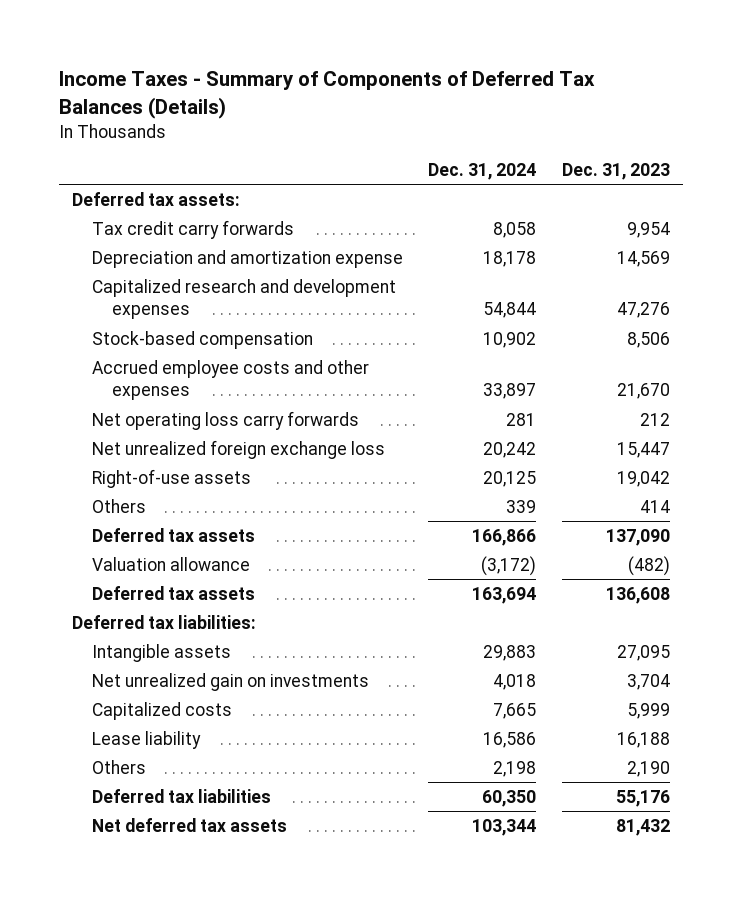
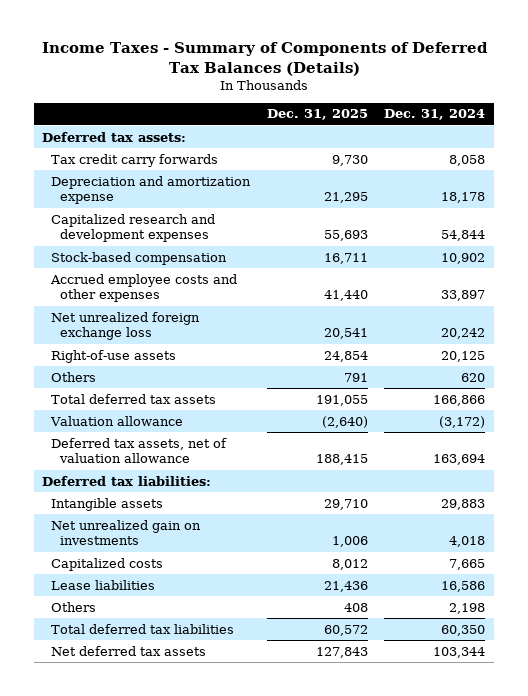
[562,162,671,180] Dec. 31, 2023 -> none
none -> [266,109,368,121] Dec. 31, 2025
[91,410,359,430] Net operating loss carry forwards -> none
[506,499,537,513] 339 -> [461,372,486,382] 620
[91,527,255,542] Deferred tax assets -> [50,393,216,404] Total deferred tax assets
[91,585,255,600] Deferred tax assets -> [50,437,227,464] Deferred tax assets, net of valuation allowance
[91,730,201,749] Lease liability -> [50,579,155,590] Lease liabilities
[91,788,271,803] Deferred tax liabilities -> [50,623,234,634] Total deferred tax liabilities

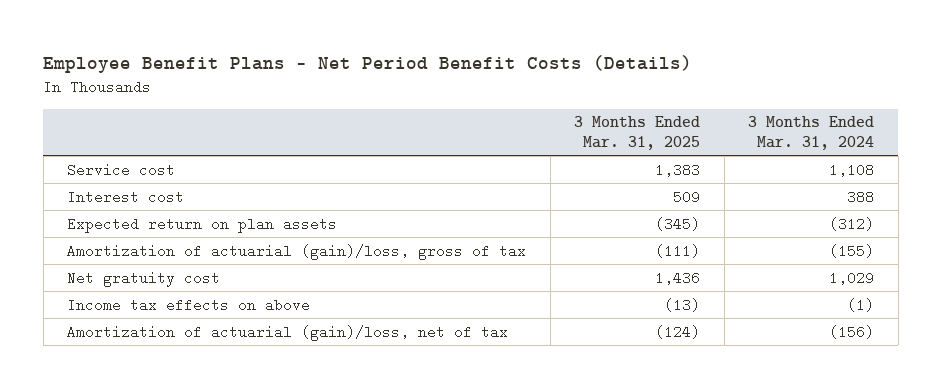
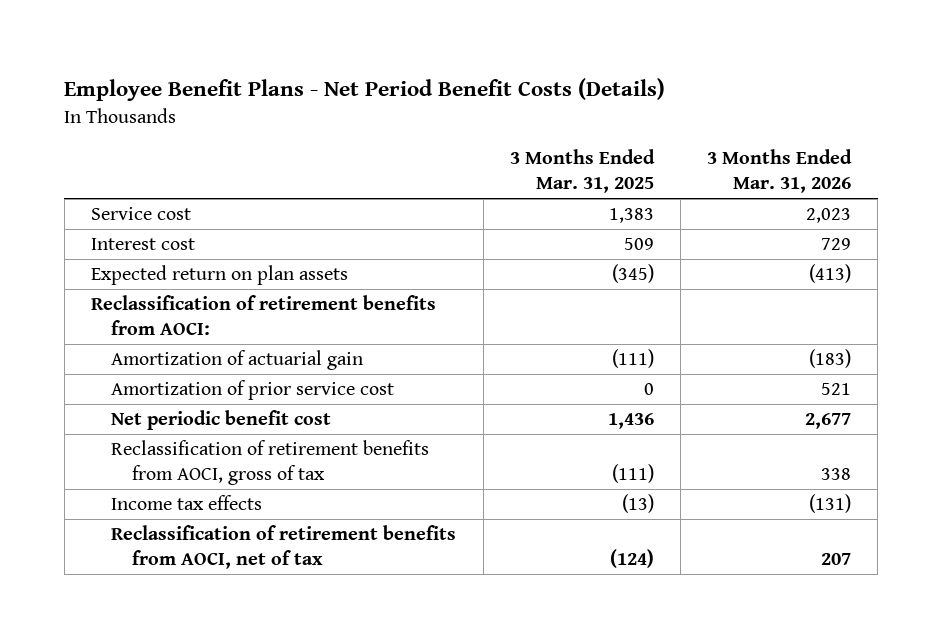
[748,116,875,151] 3 Months Ended Mar. 31, 2024 -> none
none -> [707,149,853,194] 3 Months Ended Mar. 31, 2026
none -> [90,295,436,336] Reclassification of retirement benefits from AOCI:
[67,243,527,260] Amortization of actuarial (gain)/loss, gross of tax -> [111,350,364,371] Amortization of actuarial gain
none -> [111,380,395,401] Amortization of prior service cost
[67,270,221,287] Net gratuity cost -> [111,410,332,431] Net periodic benefit cost
none -> [111,440,430,486] Reclassification of retirement benefits from AOCI, gross of tax
[67,297,311,312] Income tax effects on above -> [111,495,263,511] Income tax effects
[67,324,509,341] Amortization of actuarial (gain)/loss, net of tax -> [111,525,457,570] Reclassification of retirement benefits from AOCI, net of tax

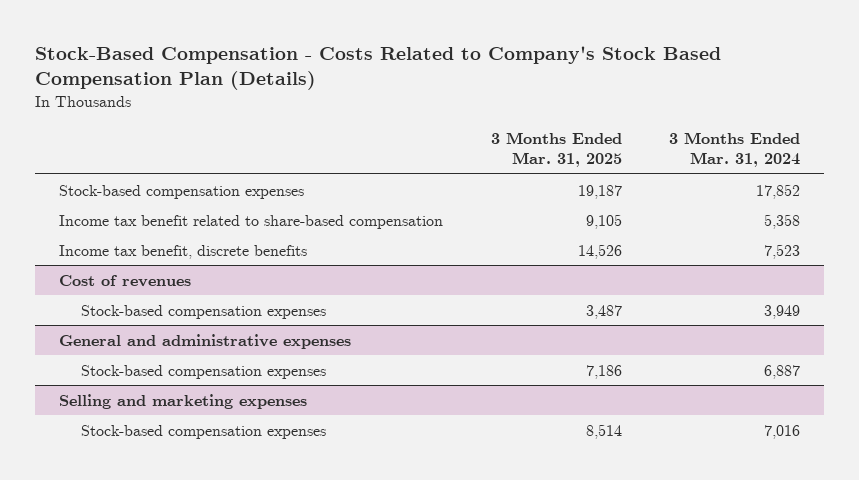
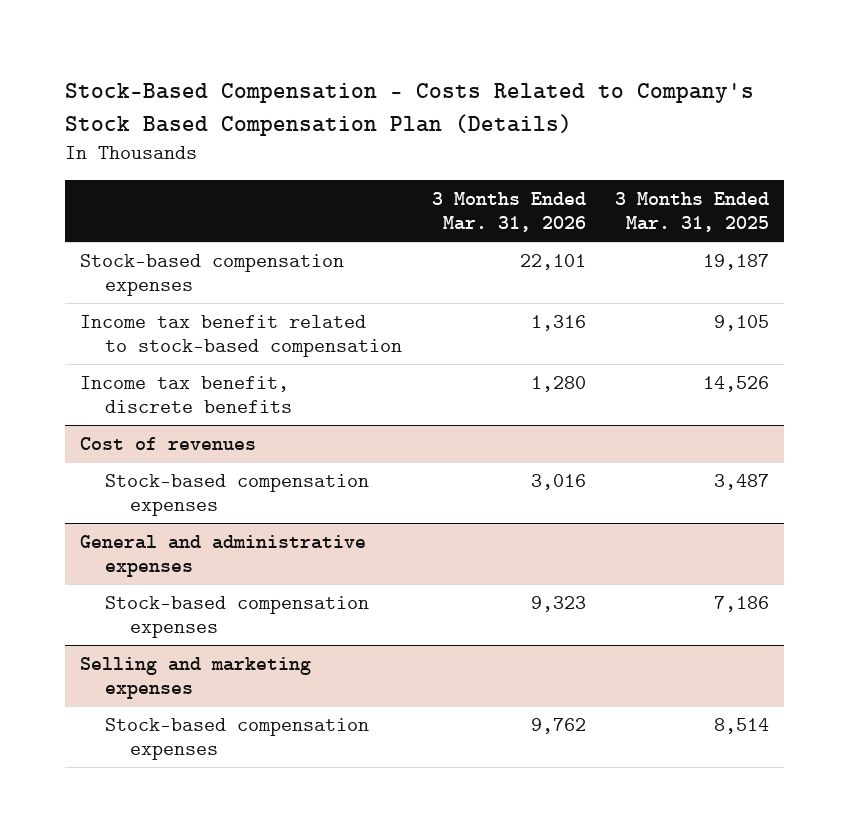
[669,131,801,168] 3 Months Ended Mar. 31, 2024 -> none
none -> [431,191,586,233] 3 Months Ended Mar. 31, 2026
[58,214,443,229] Income tax benefit related to share-based compensation -> [80,314,403,358] Income tax benefit related to stock-based compensation

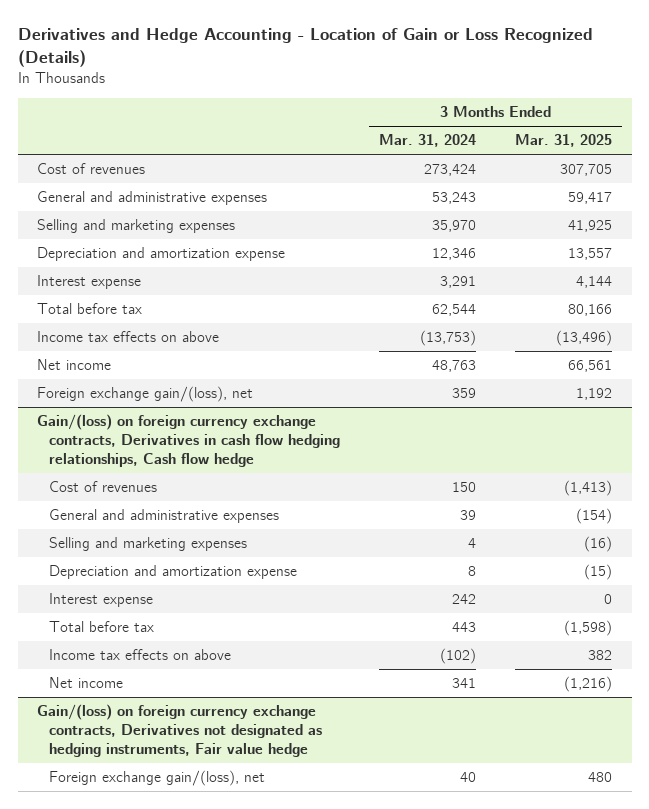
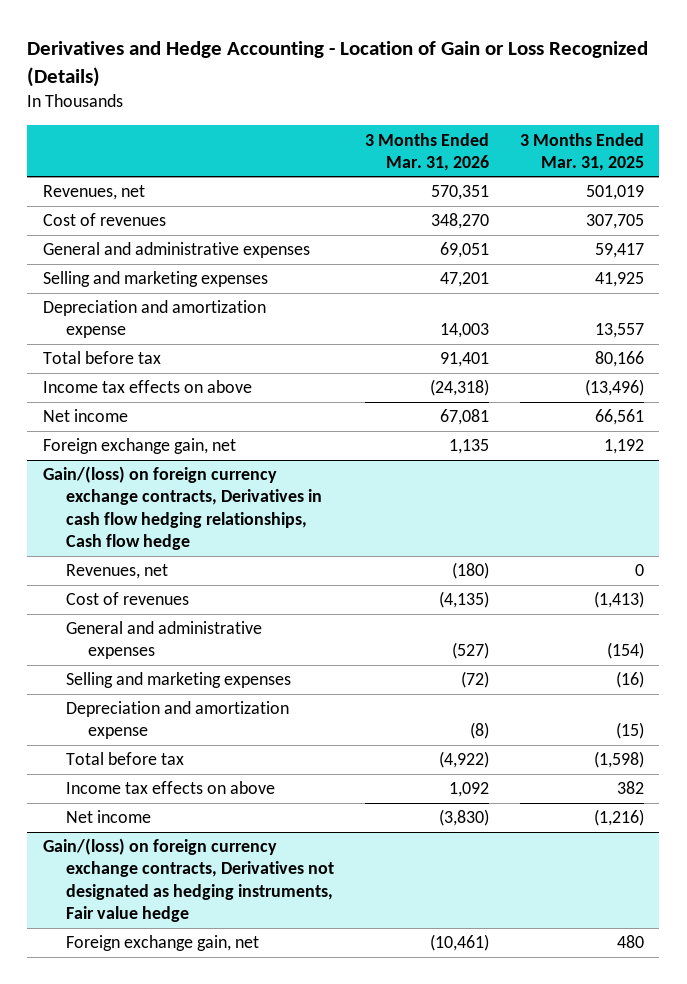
[379,134,477,148] Mar. 31, 2024 -> none
none -> [364,132,489,171] 3 Months Ended Mar. 31, 2026
none -> [42,185,145,201] Revenues, net
[37,275,142,290] Interest expense -> none
[37,386,254,403] Foreign exchange gain/(loss), net -> [42,438,236,455] Foreign exchange gain, net
none -> [65,564,168,580] Revenues, net
[49,593,154,608] Interest expense -> none
[49,770,266,787] Foreign exchange gain/(loss), net -> [65,935,259,952] Foreign exchange gain, net

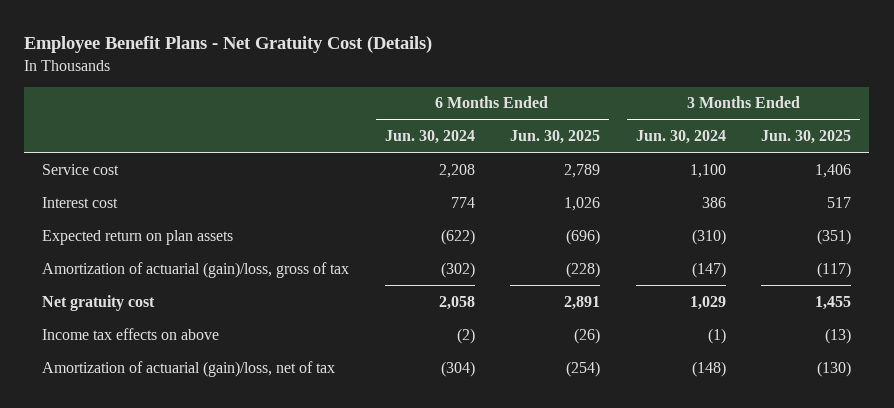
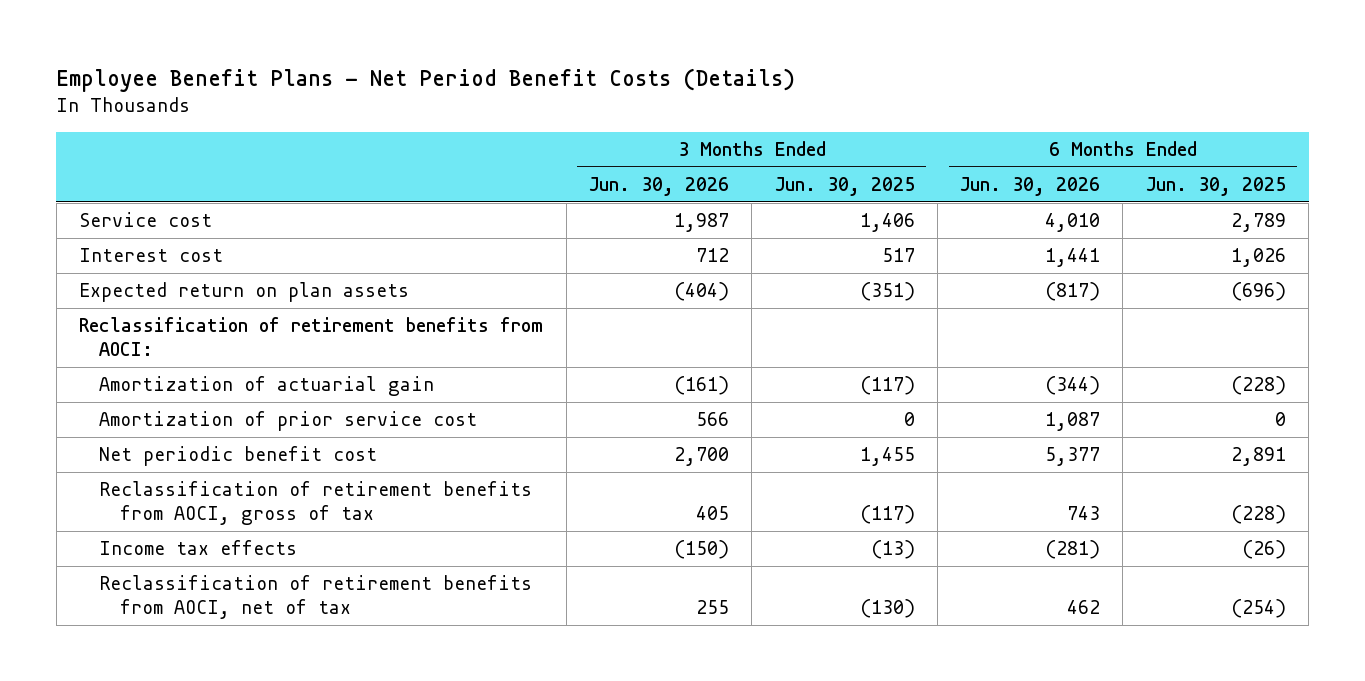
[24,36,433,54] Employee Benefit Plans - Net Gratuity Cost (Details) -> [56,68,796,93] Employee Benefit Plans - Net Period Benefit Costs (Details)
[384,129,475,144] Jun. 30, 2024 -> none
[635,129,726,144] Jun. 30, 2024 -> none
none -> [588,176,729,196] Jun. 30, 2026
none -> [960,176,1101,196] Jun. 30, 2026
none -> [79,317,544,357] Reclassification of retirement benefits from AOCI:
[42,261,350,278] Amortization of actuarial (gain)/loss, gross of tax -> [99,376,435,397] Amortization of actuarial gain
none -> [99,411,478,432] Amortization of prior service cost
[42,294,156,311] Net gratuity cost -> [99,446,378,467] Net periodic benefit cost
none -> [99,481,533,526] Reclassification of retirement benefits from AOCI, gross of tax
[42,327,220,340] Income tax effects on above -> [99,540,298,556] Income tax effects
[42,360,336,377] Amortization of actuarial (gain)/loss, net of tax -> [99,575,533,620] Reclassification of retirement benefits from AOCI, net of tax

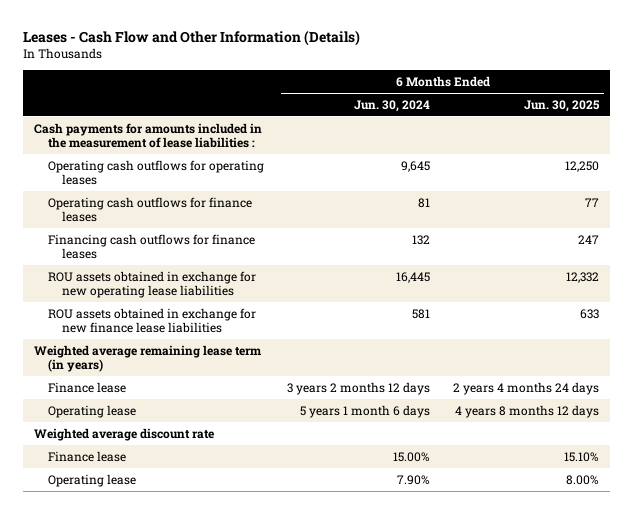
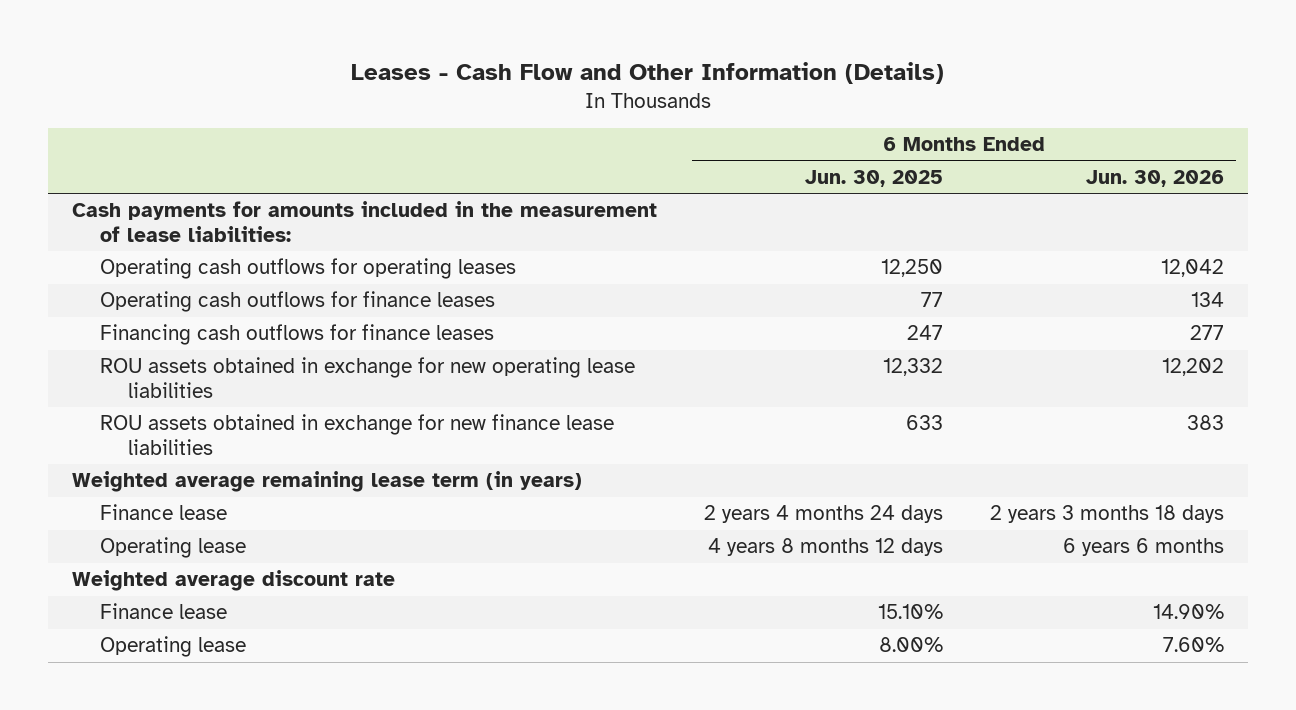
[353,99,430,112] Jun. 30, 2024 -> none
none -> [1086,169,1225,187] Jun. 30, 2026
[34,122,263,149] Cash payments for amounts included in the measurement of lease liabilities : -> [71,201,657,242] Cash payments for amounts included in the measurement of lease liabilities:

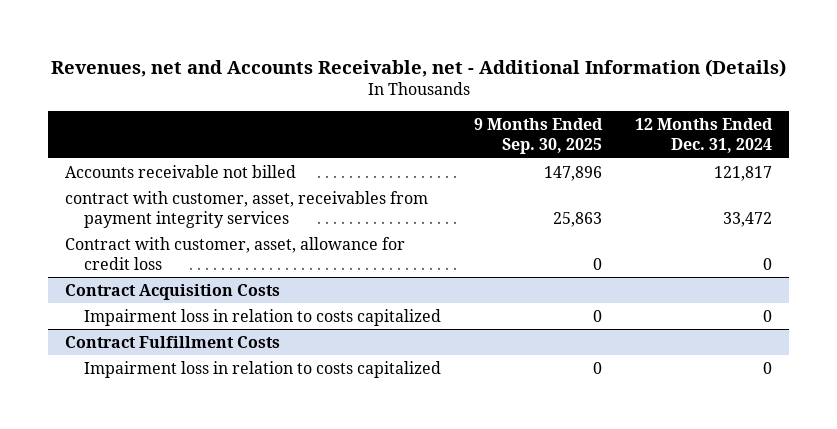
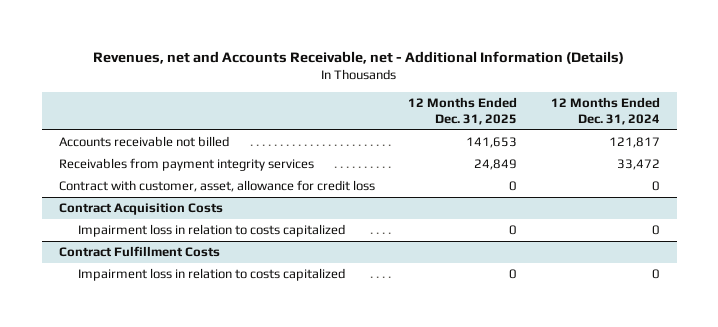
[473,118,603,155] 9 Months Ended Sep. 30, 2025 -> none
none -> [408,96,518,125] 12 Months Ended Dec. 31, 2025
[65,190,429,228] contract with customer, asset, receivables from payment integrity services -> [58,157,314,171] Receivables from payment integrity services

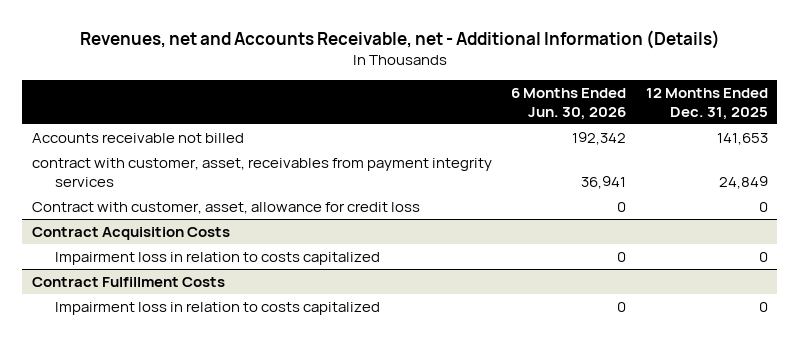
[550,96,660,125] 12 Months Ended Dec. 31, 2024 -> none
none -> [511,88,627,120] 6 Months Ended Jun. 30, 2026
[58,157,314,171] Receivables from payment integrity services -> [31,157,492,187] contract with customer, asset, receivables from payment integrity services

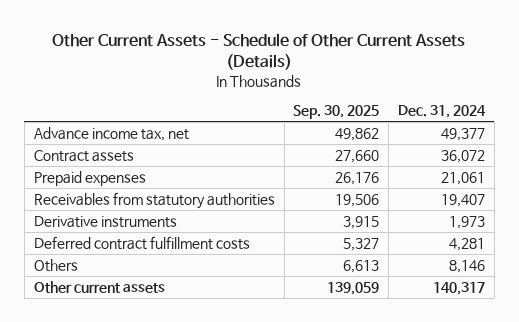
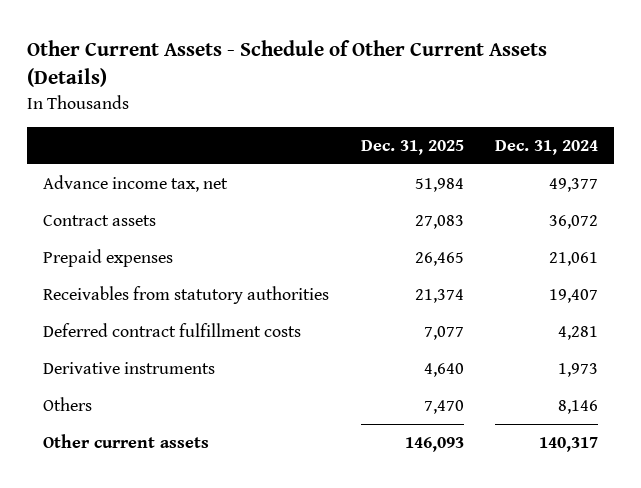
[293,105,380,120] Sep. 30, 2025 -> none
none -> [360,139,464,155] Dec. 31, 2025
[33,215,177,228] Derivative instruments -> [43,362,216,375] Derivative instruments

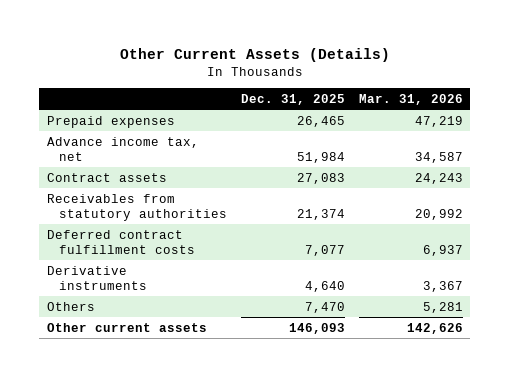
[27,39,548,88] Other Current Assets - Schedule of Other Current Assets (Details) -> [119,47,390,62] Other Current Assets (Details)
[495,139,599,155] Dec. 31, 2024 -> none
none -> [359,93,464,105] Mar. 31, 2026
[43,249,174,268] Prepaid expenses -> [46,115,175,128] Prepaid expenses

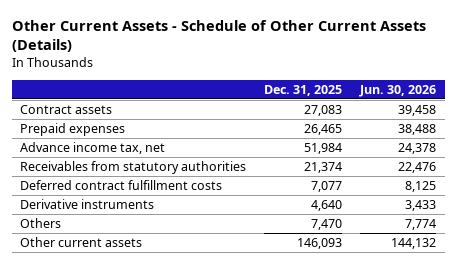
[119,47,390,62] Other Current Assets (Details) -> [11,19,426,53] Other Current Assets - Schedule of Other Current Assets (Details)
[359,93,464,105] Mar. 31, 2026 -> none
none -> [358,84,436,97] Jun. 30, 2026
[46,172,167,182] Contract assets -> [20,104,113,114] Contract assets

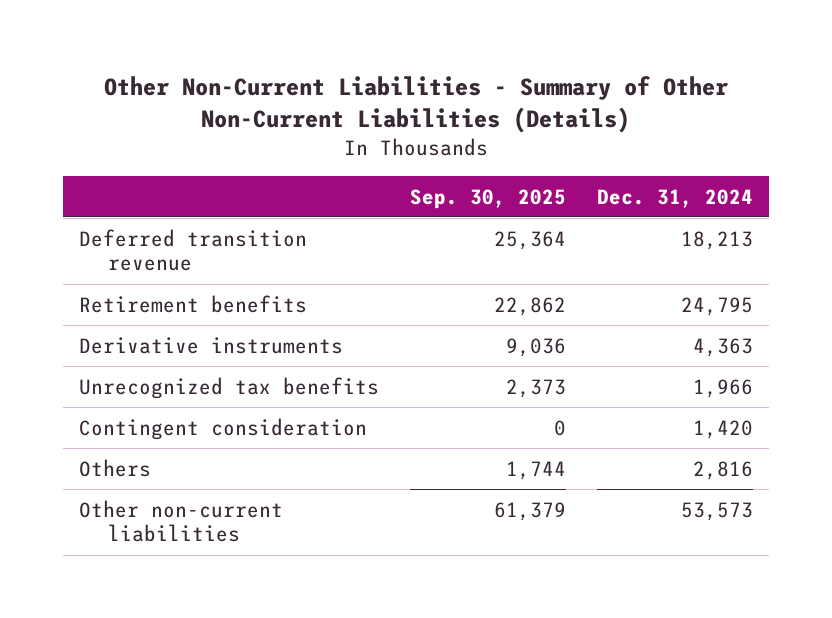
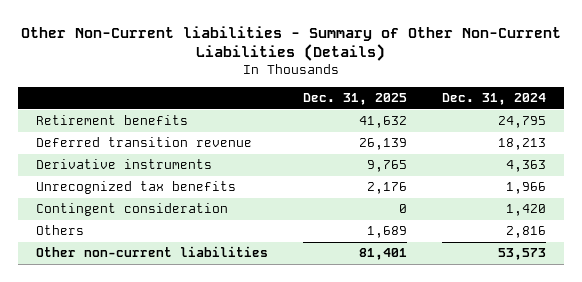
[104,76,730,134] Other Non-Current Liabilities - Summary of Other Non-Current Liabilities (Details) -> [20,25,561,62] Other Non-Current liabilities - Summary of Other Non-Current Liabilities (Details)
[410,188,567,209] Sep. 30, 2025 -> none
none -> [302,92,407,105] Dec. 31, 2025
[79,228,308,272] Deferred transition revenue -> [35,137,252,148] Deferred transition revenue

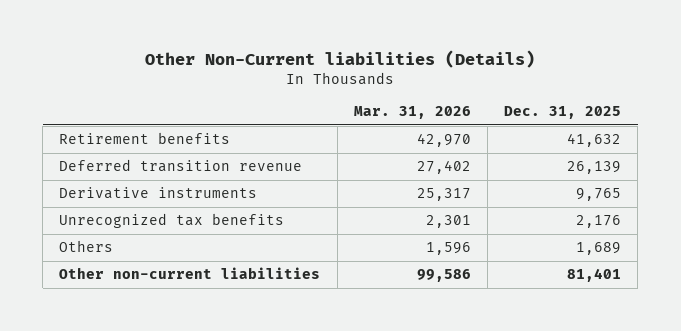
[20,25,561,62] Other Non-Current liabilities - Summary of Other Non-Current Liabilities (Details) -> [145,49,536,68] Other Non-Current liabilities (Details)
[442,92,547,105] Dec. 31, 2024 -> none
none -> [353,106,471,120] Mar. 31, 2026
[35,203,228,217] Contingent consideration -> none

